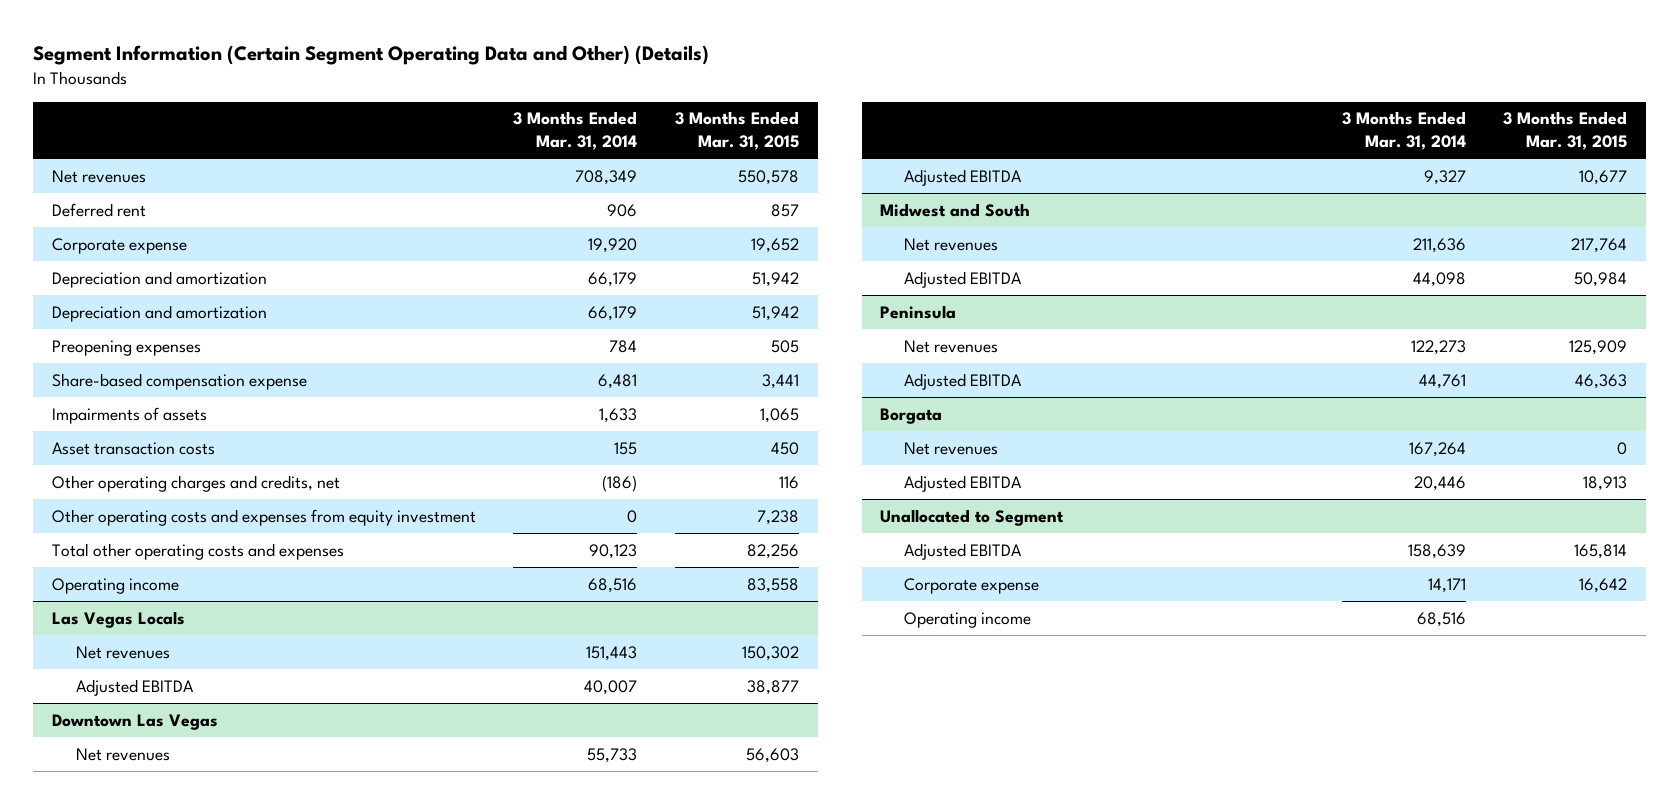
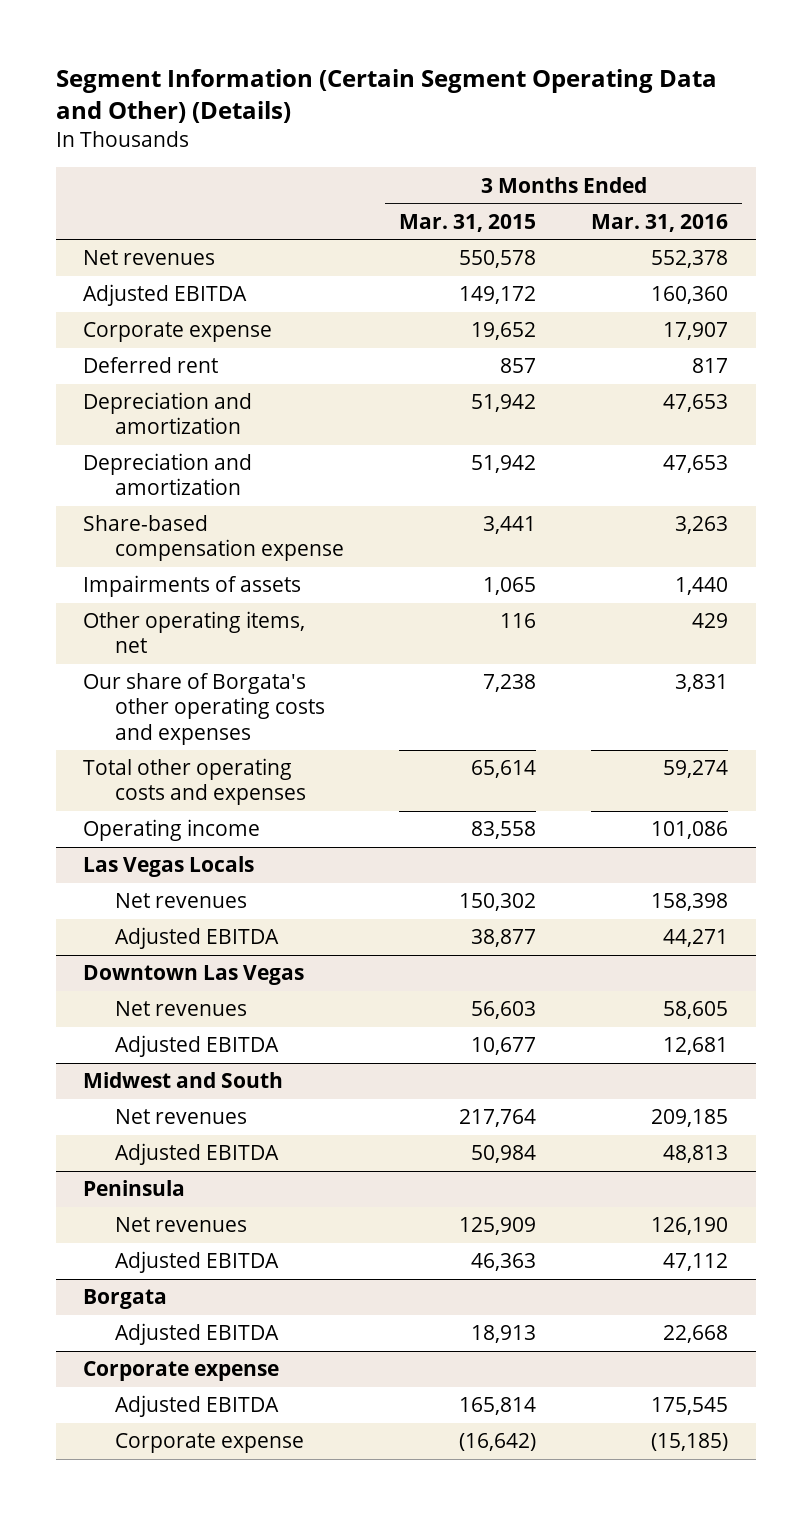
[513,111,638,151] 3 Months Ended Mar. 31, 2014 -> none
none -> [591,213,729,232] Mar. 31, 2016
none -> [83,284,248,307] Adjusted EBITDA
[51,202,146,217] Deferred rent -> [83,357,219,374] Deferred rent
[51,339,201,356] Preopening expenses -> none
[51,441,215,455] Asset transaction costs -> none
[51,474,340,492] Other operating charges and credits, net -> [83,611,306,654] Other operating items, net
[51,508,476,526] Other operating costs and expenses from equity investment -> [83,673,325,745] Our share of Borgata's other operating costs and expenses
[746,543,799,559] 82,256 -> [471,760,537,779] 65,614
[904,441,999,455] Net revenues -> none
[880,508,1065,526] Unallocated to Segment -> [83,1361,280,1382] Corporate expense
[904,611,1032,628] Operating income -> none
[1579,577,1628,593] 16,642 -> [459,1433,537,1452] (16,642)

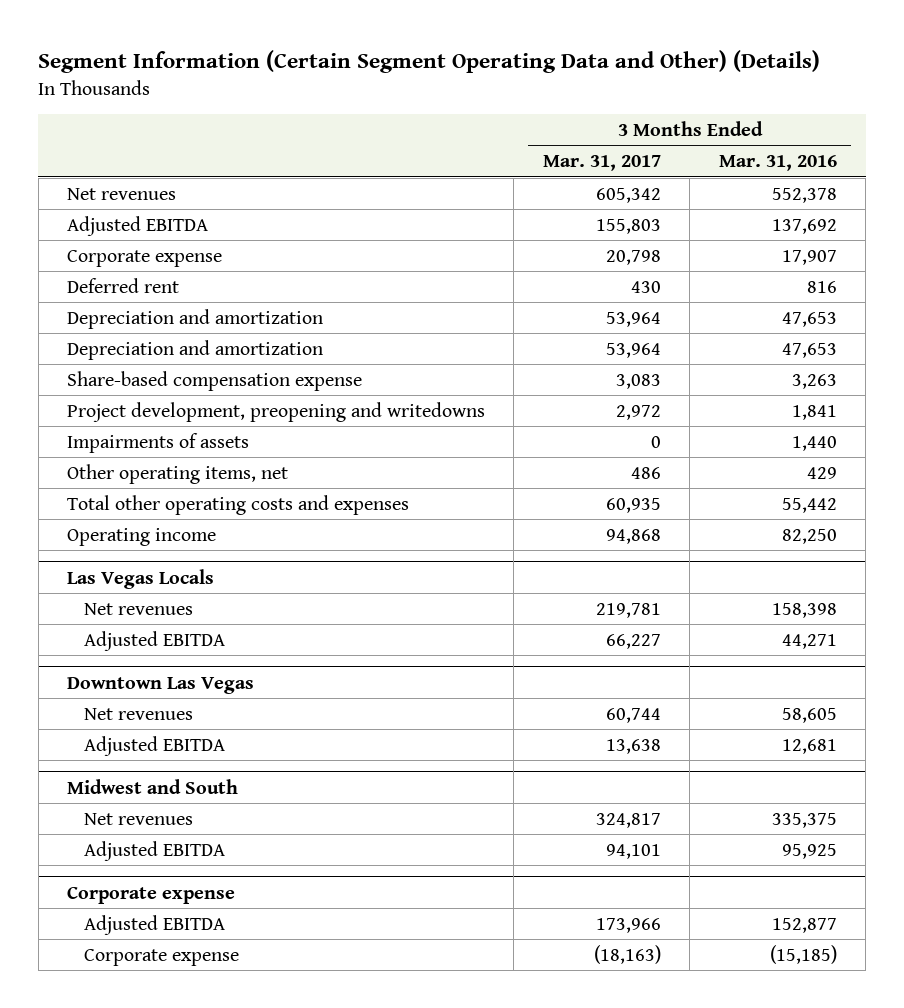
[399,213,537,232] Mar. 31, 2015 -> none
none -> [542,155,661,172] Mar. 31, 2017
[651,286,729,305] 160,360 -> [771,218,837,234] 137,692
[692,358,729,374] 817 -> [806,280,837,293] 816
none -> [66,401,485,422] Project development, preopening and writedowns
[83,673,325,745] Our share of Borgata's other operating costs and expenses -> none
[663,760,729,779] 59,274 -> [781,497,837,513] 55,442
[651,821,729,840] 101,086 -> [781,528,837,544] 82,250
[83,1180,186,1197] Peninsula -> none
[114,1217,247,1233] Net revenues -> none
[114,1251,279,1274] Adjusted EBITDA -> none
[83,1289,168,1310] Borgata -> none
[114,1323,279,1346] Adjusted EBITDA -> none
[651,1109,729,1128] 209,185 -> [771,812,837,828] 335,375
[663,1145,729,1164] 48,813 -> [781,843,837,859] 95,925
[651,1397,729,1416] 175,545 -> [771,917,837,933] 152,877

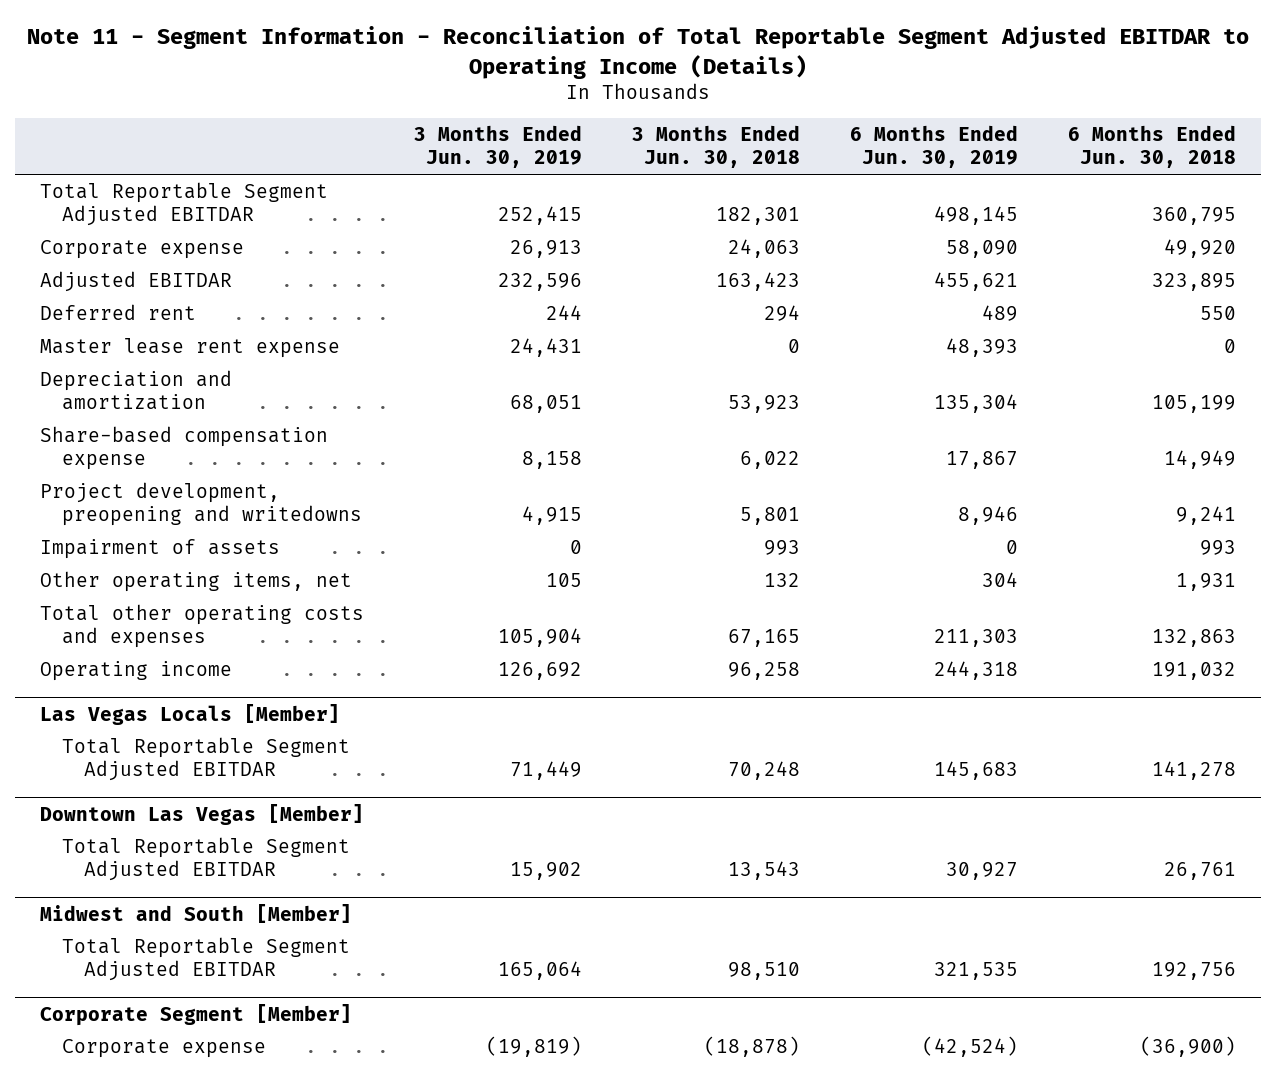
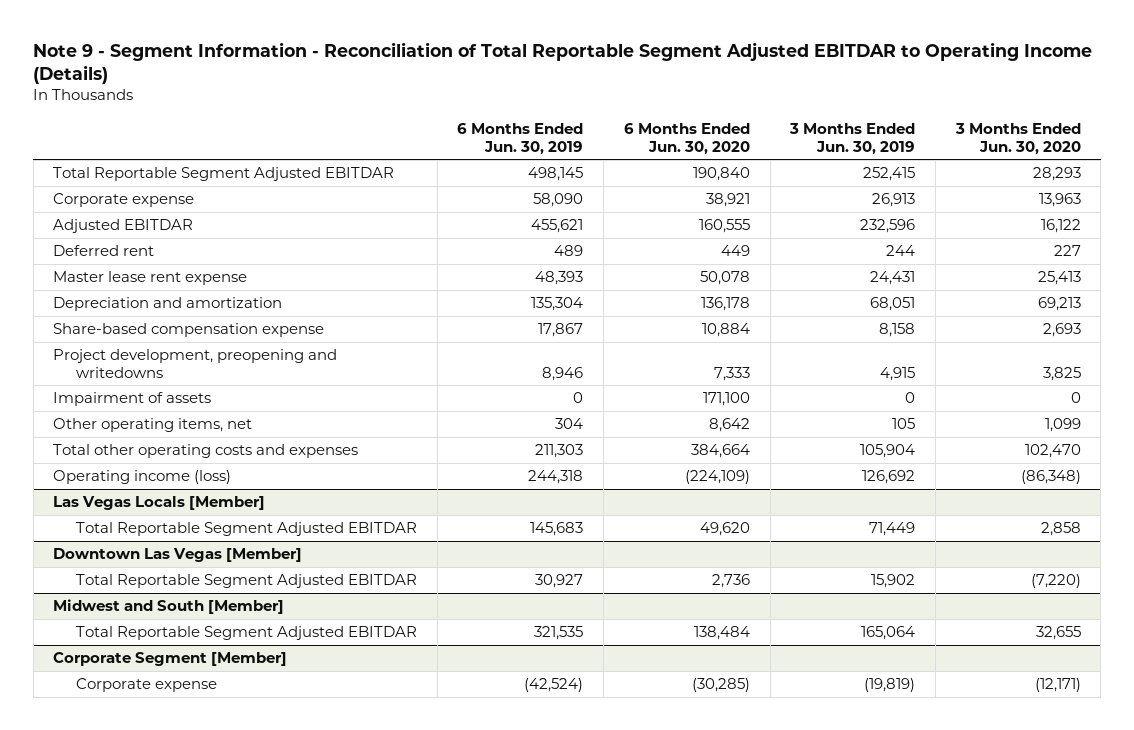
[27,26,1250,79] Note 11 - Segment Information - Reconciliation of Total Reportable Segment Adjusted EBITDAR to Operating Income (Details) -> [33,41,1093,85] Note 9 - Segment Information - Reconciliation of Total Reportable Segment Adjusted EBITDAR to Operating Income (Details)
[632,125,801,169] 3 Months Ended Jun. 30, 2018 -> none
[1068,125,1237,169] 6 Months Ended Jun. 30, 2018 -> none
none -> [623,122,750,155] 6 Months Ended Jun. 30, 2020
none -> [954,122,1081,155] 3 Months Ended Jun. 30, 2020
[40,660,233,681] Operating income -> [53,470,232,485] Operating income (loss)

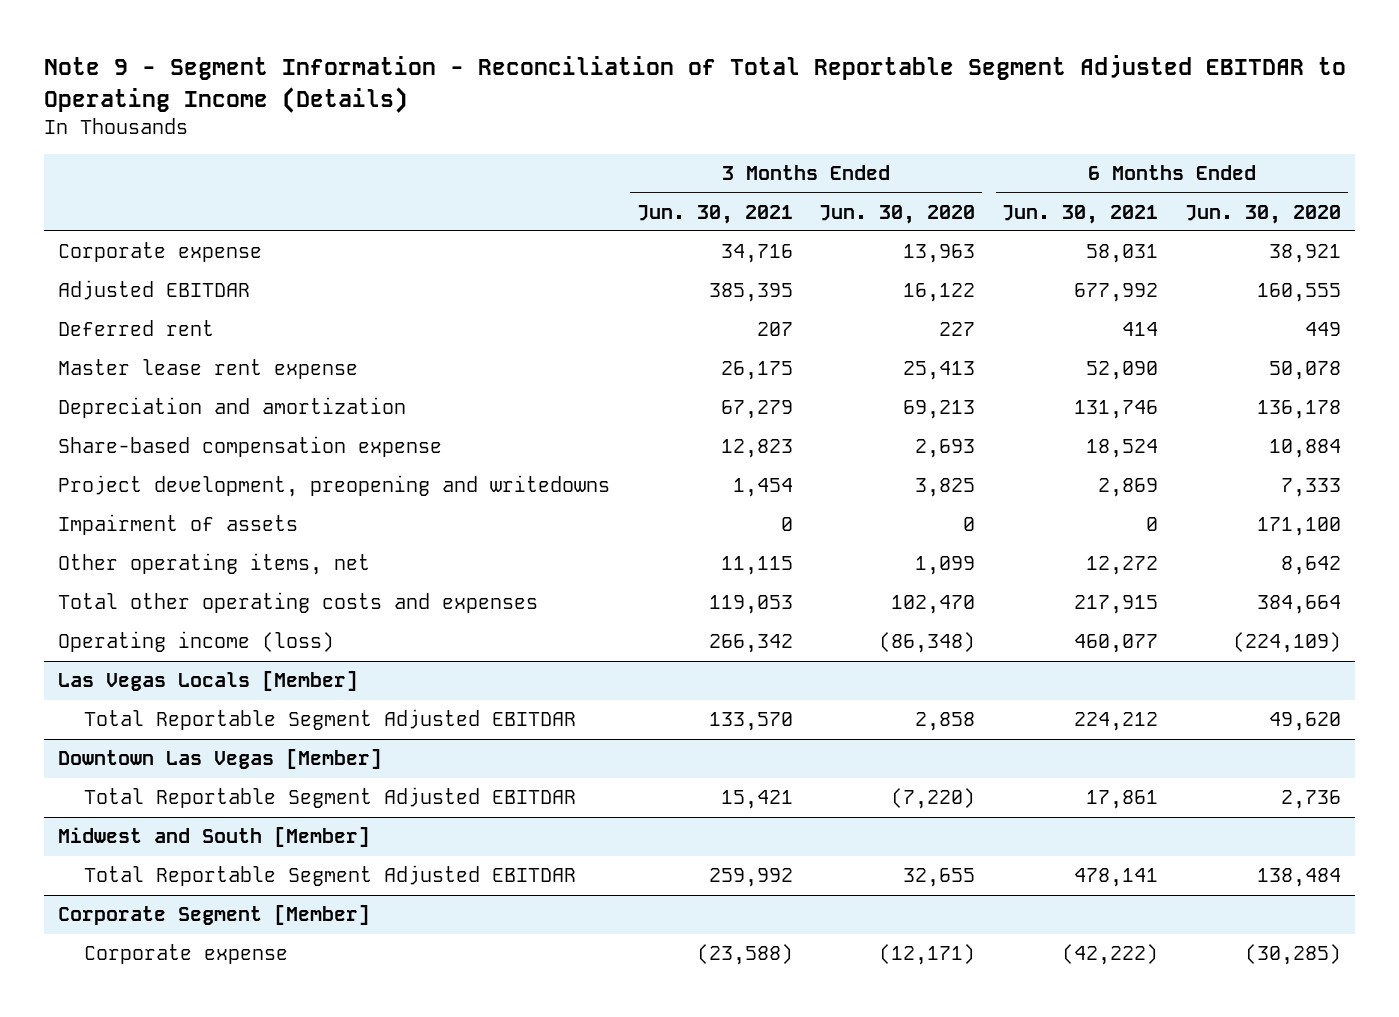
[457,122,584,155] 6 Months Ended Jun. 30, 2019 -> none
[789,122,916,155] 3 Months Ended Jun. 30, 2019 -> none
none -> [636,204,793,224] Jun. 30, 2021
none -> [1002,204,1159,224] Jun. 30, 2021
[53,167,395,182] Total Reportable Segment Adjusted EBITDAR -> none

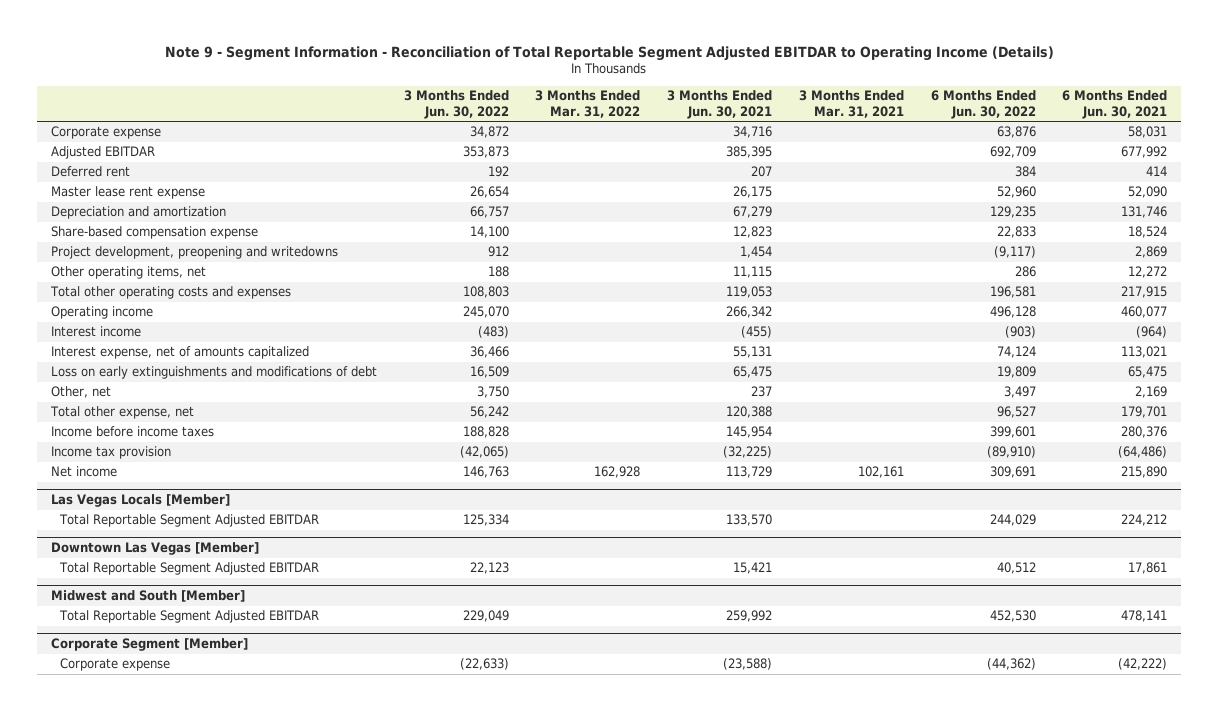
[819,204,976,224] Jun. 30, 2020 -> none
[1185,204,1342,224] Jun. 30, 2020 -> none
none -> [403,90,509,119] 3 Months Ended Jun. 30, 2022
none -> [535,90,641,118] 3 Months Ended Mar. 31, 2022
none -> [798,90,904,118] 3 Months Ended Mar. 31, 2021
none -> [930,90,1036,119] 6 Months Ended Jun. 30, 2022
[57,514,298,536] Impairment of assets -> none
[57,631,334,653] Operating income (loss) -> [50,306,153,320] Operating income
none -> [50,326,141,338] Interest income
none -> [50,346,309,360] Interest expense, net of amounts capitalized
none -> [50,366,377,380] Loss on early extinguishments and modifications of debt
none -> [50,386,111,399] Other, net
none -> [49,406,194,420] Total other expense, net
none -> [50,426,214,438] Income before income taxes
none -> [50,446,171,460] Income tax provision
none -> [50,466,117,478] Net income

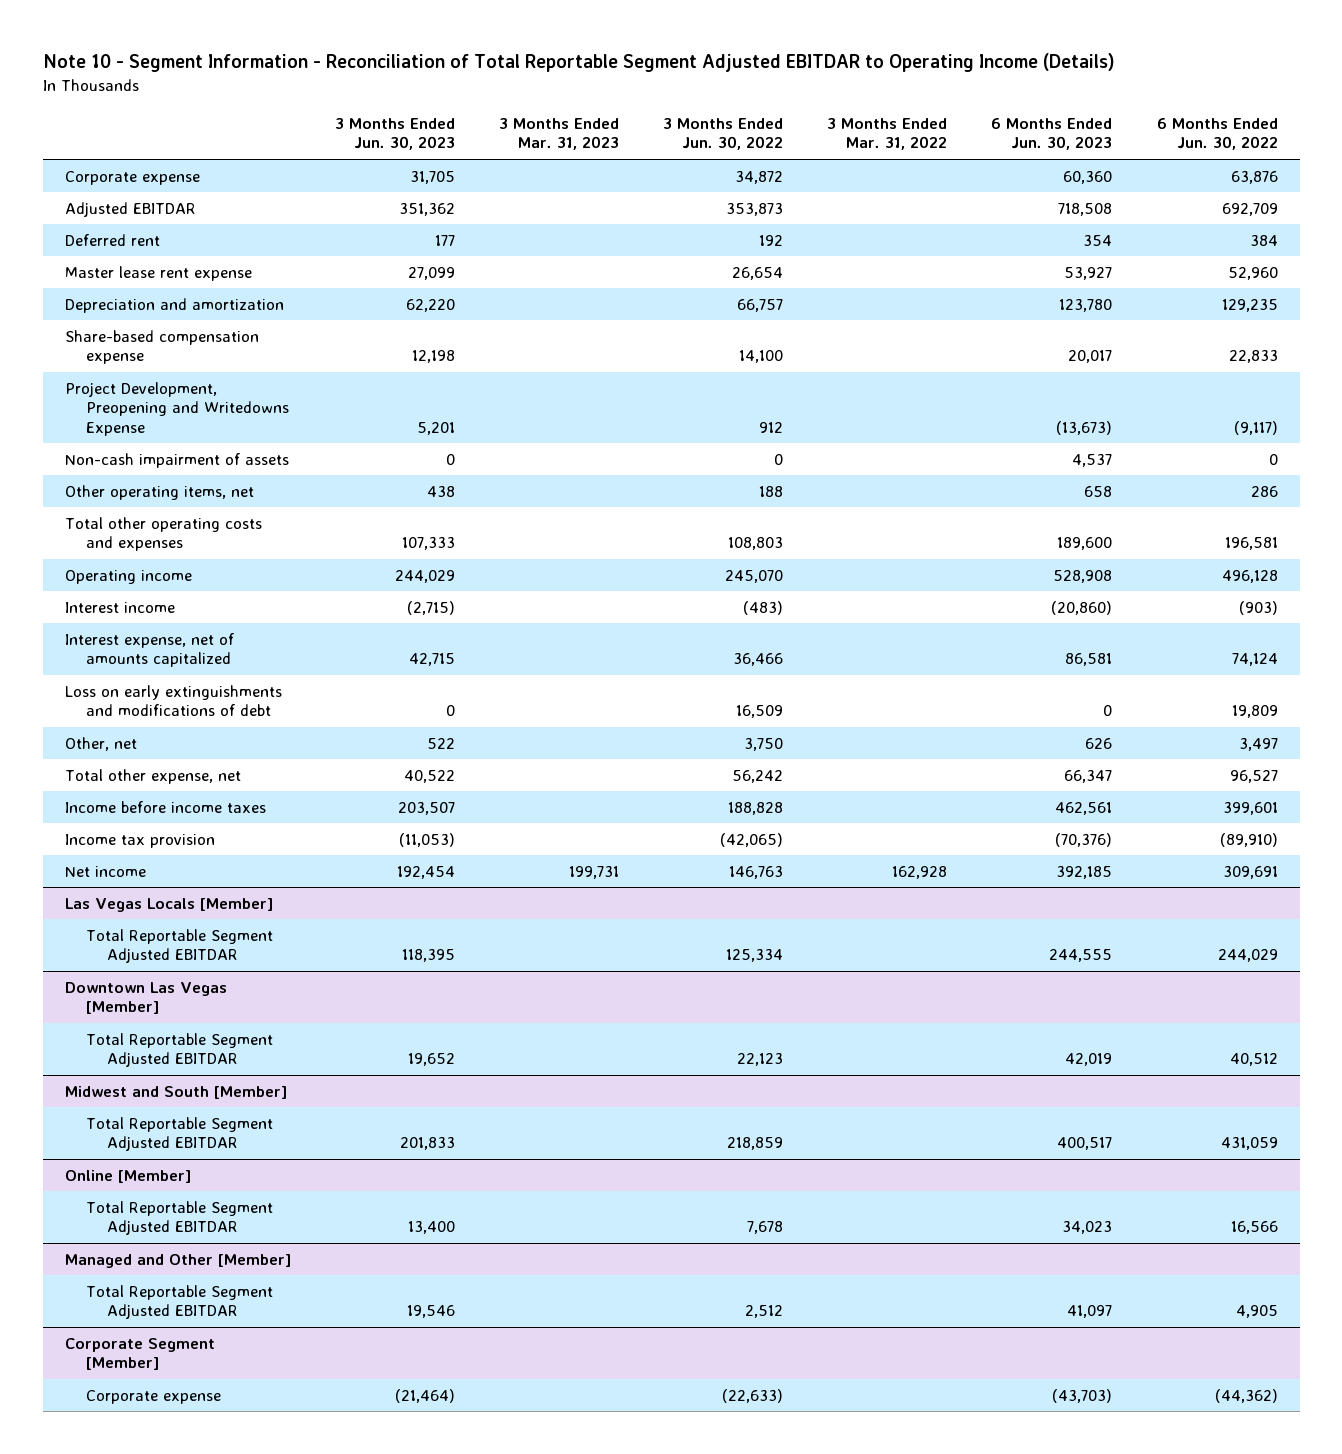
[165,45,1055,61] Note 9 - Segment Information - Reconciliation of Total Reportable Segment Adjusted EBITDAR to Operating Income (Details) -> [42,53,1115,73] Note 10 - Segment Information - Reconciliation of Total Reportable Segment Adjusted EBITDAR to Operating Income (Details)
[667,90,773,119] 3 Months Ended Jun. 30, 2021 -> none
[798,90,904,118] 3 Months Ended Mar. 31, 2021 -> none
[1062,90,1168,119] 6 Months Ended Jun. 30, 2021 -> none
none -> [334,118,455,151] 3 Months Ended Jun. 30, 2023
none -> [498,118,619,151] 3 Months Ended Mar. 31, 2023
none -> [991,118,1113,151] 6 Months Ended Jun. 30, 2023
[50,246,338,260] Project development, preopening and writedowns -> [64,381,289,436] Project Development, Preopening and Writedowns Expense
none -> [64,452,289,468] Non-cash impairment of assets
[462,610,509,623] 229,049 -> [727,1137,784,1151] 218,859
[989,610,1036,623] 452,530 -> [1220,1137,1278,1151] 431,059
none -> [64,1169,191,1183] Online [Member]
none -> [85,1200,273,1236] Total Reportable Segment Adjusted EBITDAR
none -> [64,1253,291,1268] Managed and Other [Member]
none -> [85,1284,273,1320] Total Reportable Segment Adjusted EBITDAR

